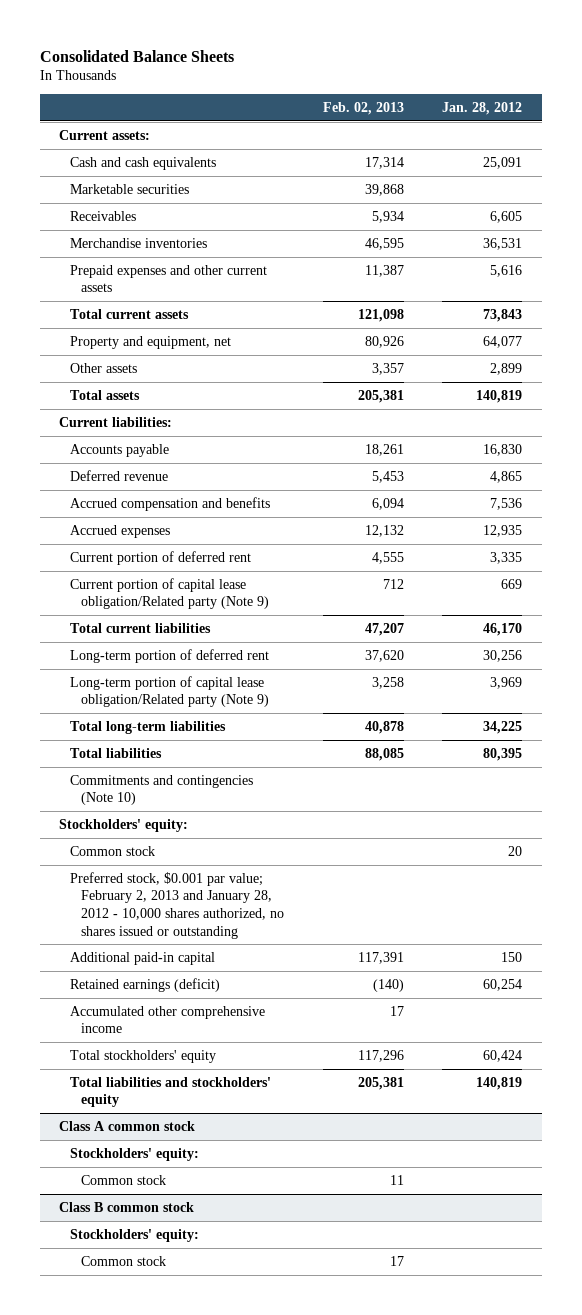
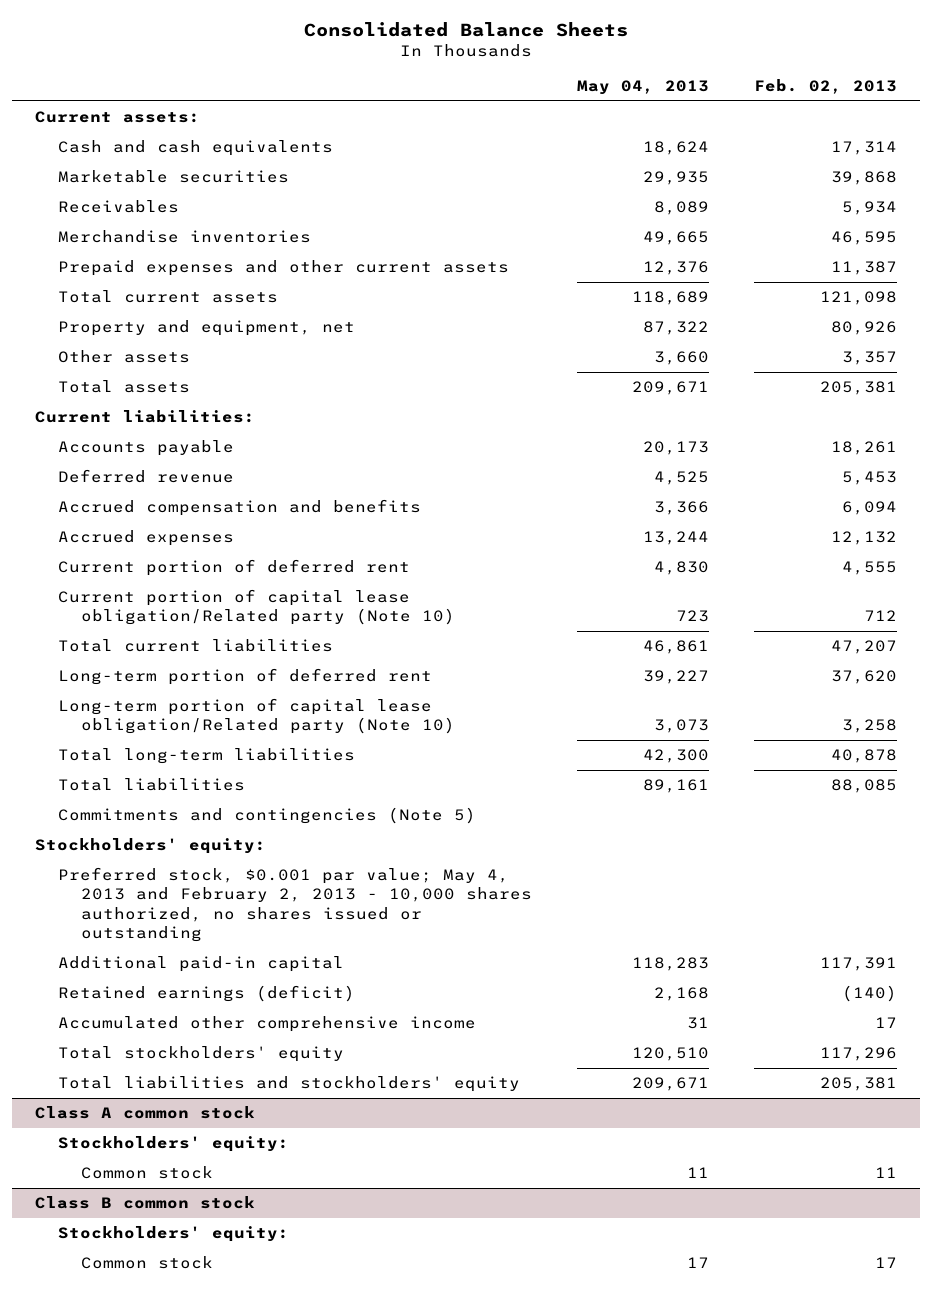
[442,102,523,116] Jan. 28, 2012 -> none
none -> [577,80,710,96] May 04, 2013
[70,577,269,610] Current portion of capital lease obligation/Related party (Note 9) -> [58,589,456,626] Current portion of capital lease obligation/Related party (Note 10)
[70,675,269,708] Long-term portion of capital lease obligation/Related party (Note 9) -> [58,698,456,735] Long-term portion of capital lease obligation/Related party (Note 10)
[70,774,254,806] Commitments and contingencies (Note 10) -> [58,807,477,825] Commitments and contingencies (Note 5)
[70,845,156,856] Common stock -> none
[70,871,284,939] Preferred stock, $0.001 par value; February 2, 2013 and January 28, 2012 - 10,000 shares authorized, no shares issued or outstanding -> [58,867,533,943] Preferred stock, $0.001 par value; May 4, 2013 and February 2, 2013 - 10,000 shares authorized, no shares issued or outstanding

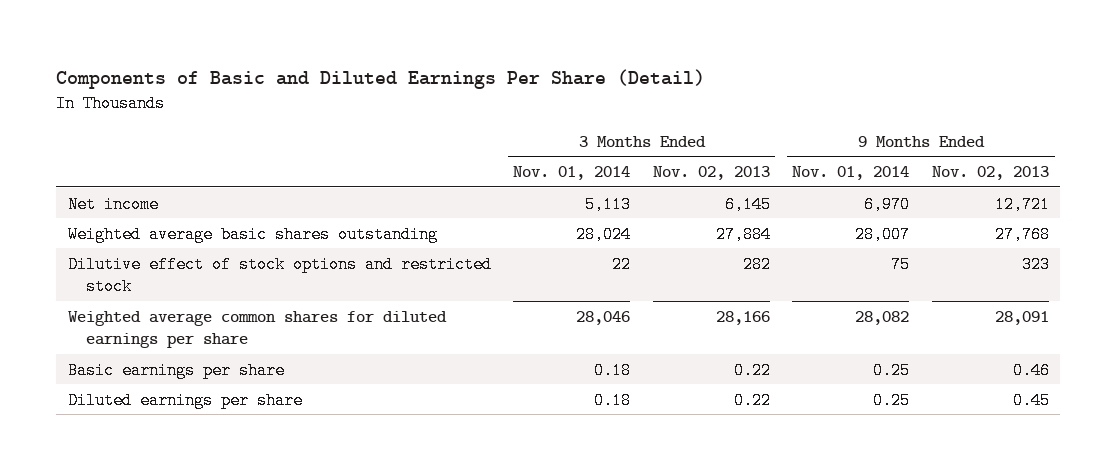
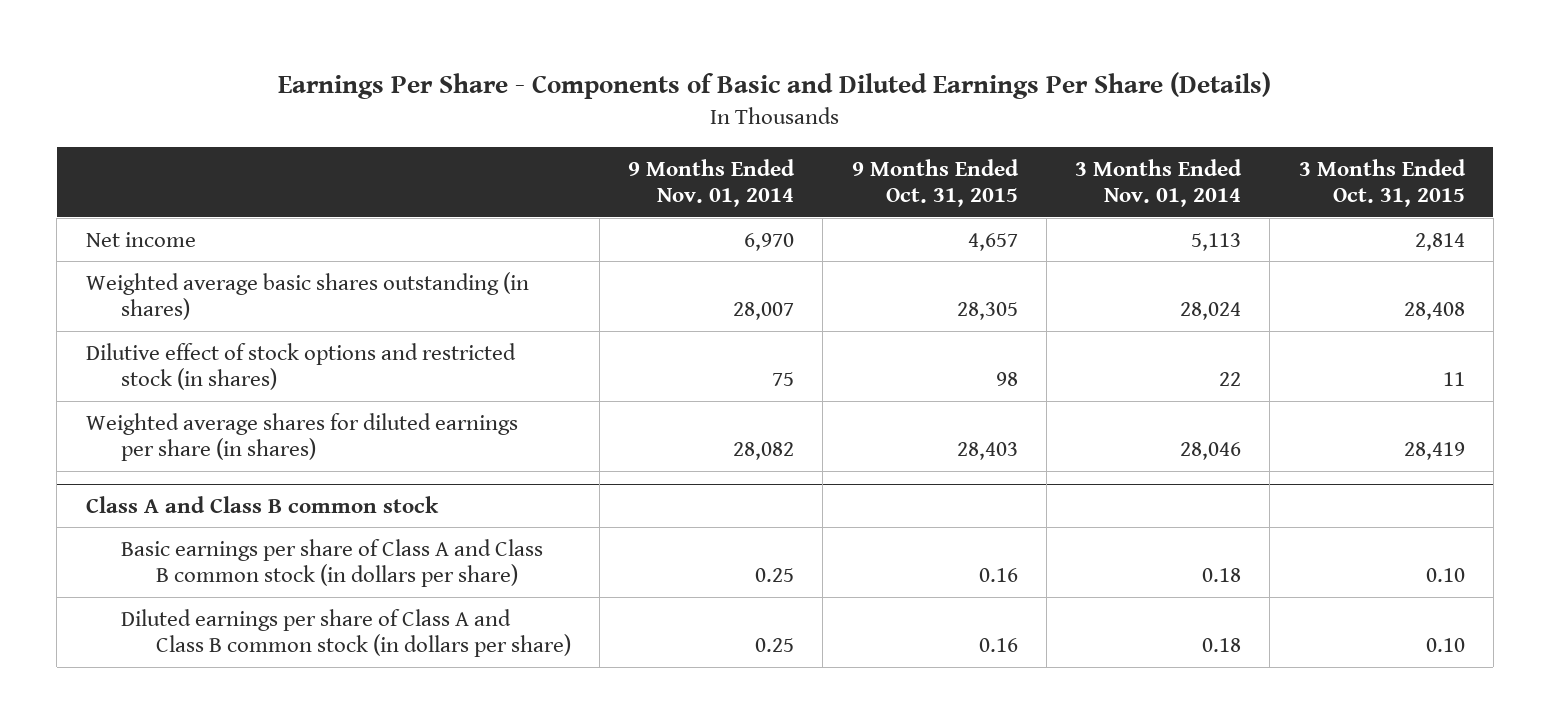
[56,69,706,90] Components of Basic and Diluted Earnings Per Share (Detail) -> [278,71,1272,99] Earnings Per Share - Components of Basic and Diluted Earnings Per Share (Details)
[652,166,770,181] Nov. 02, 2013 -> none
[931,166,1049,181] Nov. 02, 2013 -> none
none -> [851,158,1019,208] 9 Months Ended Oct. 31, 2015
none -> [1298,158,1466,208] 3 Months Ended Oct. 31, 2015
[67,225,438,243] Weighted average basic shares outstanding -> [85,271,529,321] Weighted average basic shares outstanding (in shares)
[67,255,492,296] Dilutive effect of stock options and restricted stock -> [85,342,516,391] Dilutive effect of stock options and restricted stock (in shares)
[67,310,447,349] Weighted average common shares for diluted earnings per share -> [85,412,518,462] Weighted average shares for diluted earnings per share (in shares)
none -> [85,495,439,513] Class A and Class B common stock
[67,361,285,379] Basic earnings per share -> [120,538,543,588] Basic earnings per share of Class A and Class B common stock (in dollars per share)
[67,391,303,409] Diluted earnings per share -> [120,608,571,658] Diluted earnings per share of Class A and Class B common stock (in dollars per share)

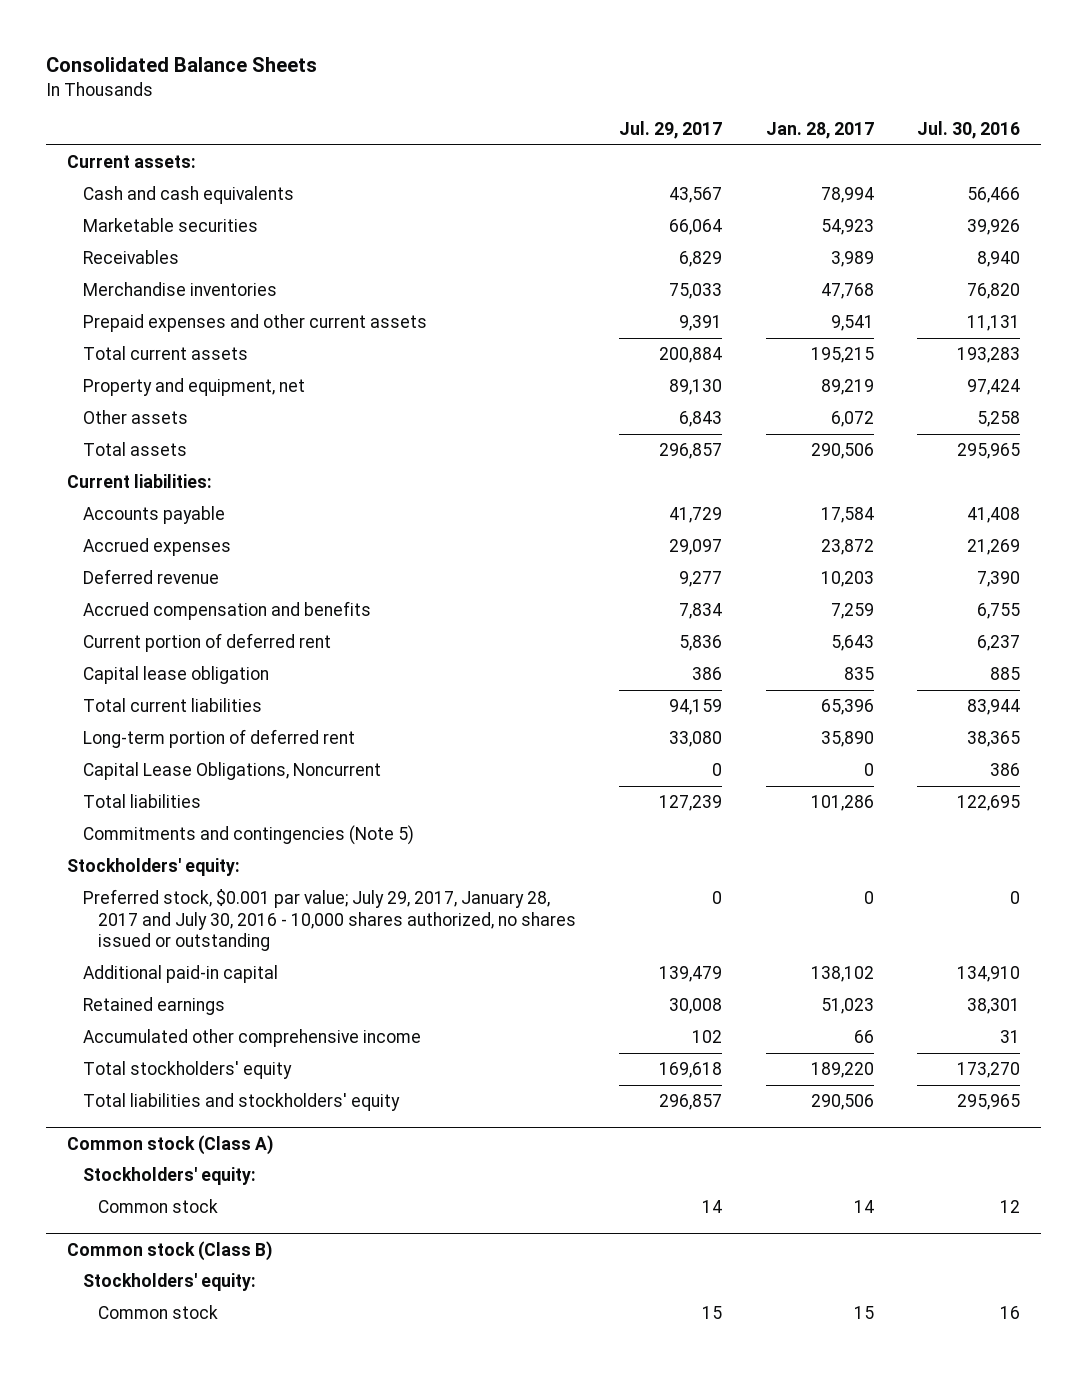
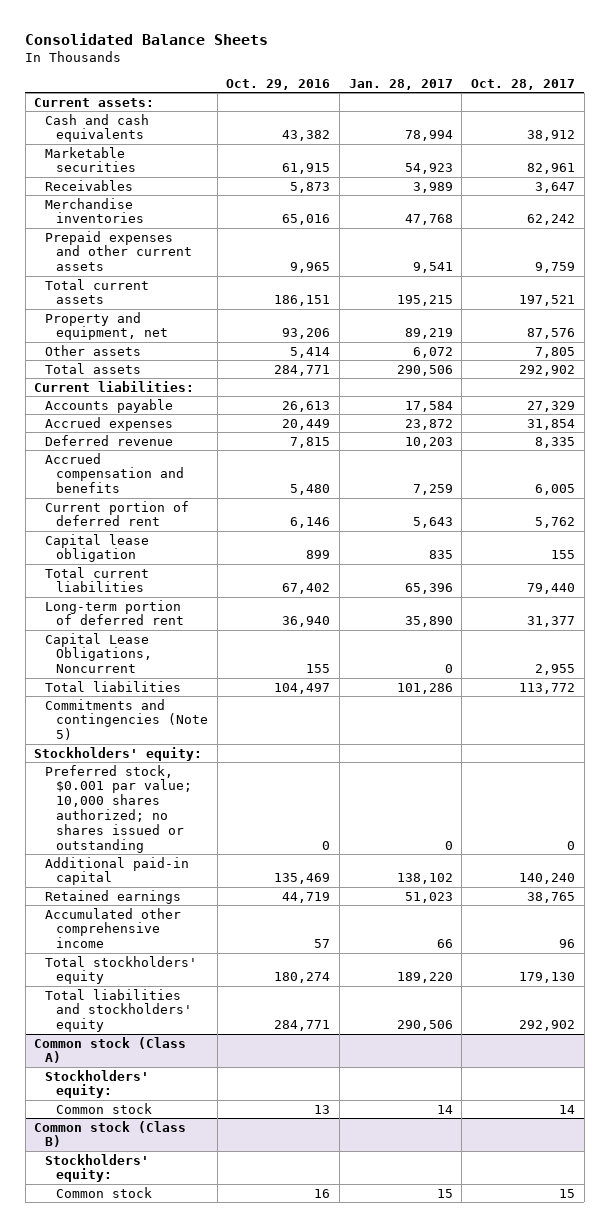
[619,120,723,139] Jul. 29, 2017 -> none
[916,120,1020,139] Jul. 30, 2016 -> none
none -> [226,78,331,90] Oct. 29, 2016
none -> [471,78,576,90] Oct. 28, 2017
[82,888,577,952] Preferred stock, $0.001 par value; July 29, 2017, January 28, 2017 and July 30, 2016 - 10,000 shares authorized, no shares issued or outstanding -> [45,764,193,853] Preferred stock, $0.001 par value; 10,000 shares authorized; no shares issued or outstanding

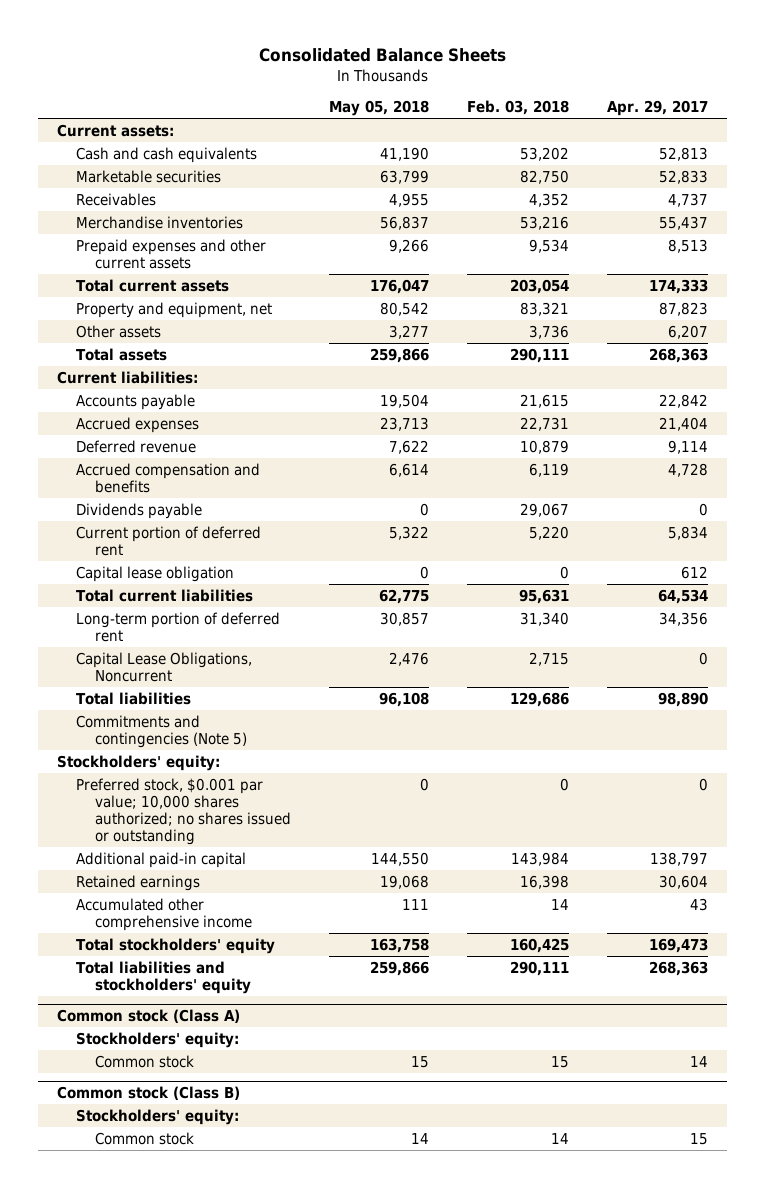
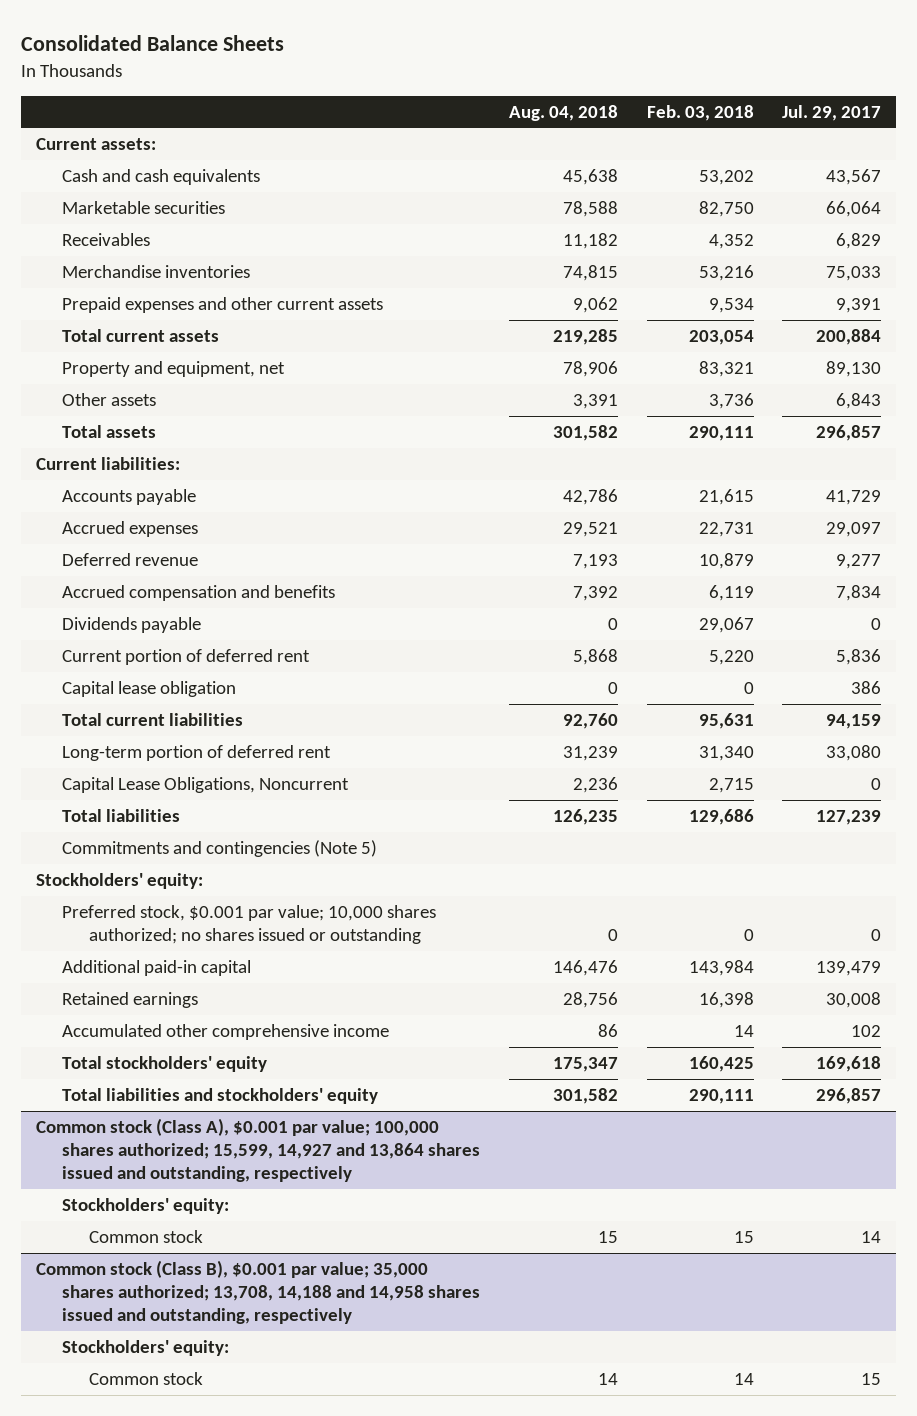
[329,99,430,116] May 05, 2018 -> none
[607,99,709,116] Apr. 29, 2017 -> none
none -> [508,104,618,121] Aug. 04, 2018
none -> [782,104,882,121] Jul. 29, 2017
[57,1009,241,1024] Common stock (Class A) -> [35,1118,481,1183] Common stock (Class A), $0.001 par value; 100,000 shares authorized; 15,599, 14,927 and 13,864 shares issued and outstanding, respectively
[57,1086,241,1101] Common stock (Class B) -> [35,1260,481,1325] Common stock (Class B), $0.001 par value; 35,000 shares authorized; 13,708, 14,188 and 14,958 shares issued and outstanding, respectively

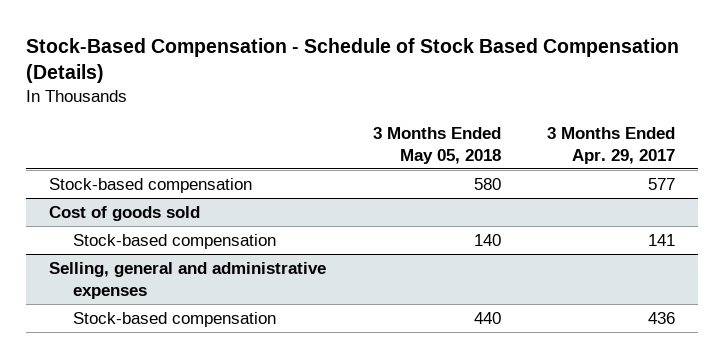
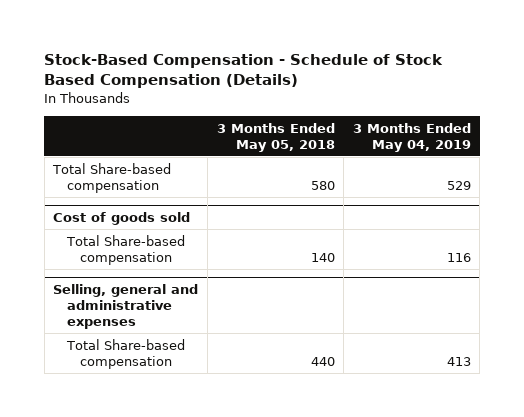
[546,127,675,164] 3 Months Ended Apr. 29, 2017 -> none
none -> [352,122,471,152] 3 Months Ended May 04, 2019
[49,177,253,193] Stock-based compensation -> [52,162,172,193] Total Share-based compensation
[73,233,277,249] Stock-based compensation -> [65,234,185,265] Total Share-based compensation
[73,311,277,327] Stock-based compensation -> [65,338,185,369] Total Share-based compensation

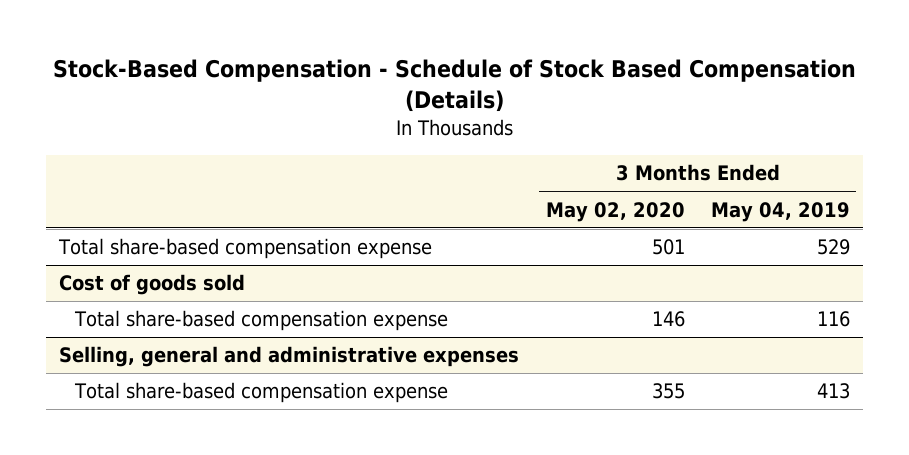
[216,122,335,152] 3 Months Ended May 05, 2018 -> none
none -> [545,201,685,222] May 02, 2020
[52,162,172,193] Total Share-based compensation -> [58,238,433,260] Total share-based compensation expense
[65,234,185,265] Total Share-based compensation -> [74,310,449,332] Total share-based compensation expense
[65,338,185,369] Total Share-based compensation -> [74,382,449,404] Total share-based compensation expense

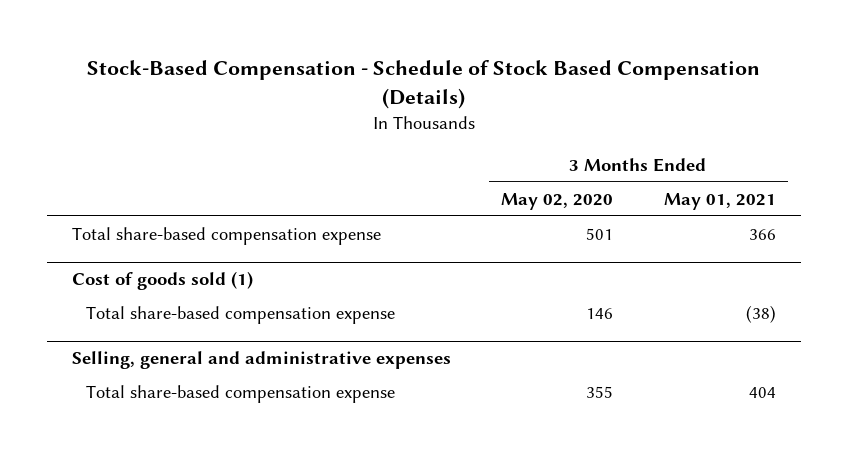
[710,201,850,222] May 04, 2019 -> none
none -> [663,192,776,210] May 01, 2021
[59,274,246,296] Cost of goods sold -> [71,271,253,291] Cost of goods sold (1)

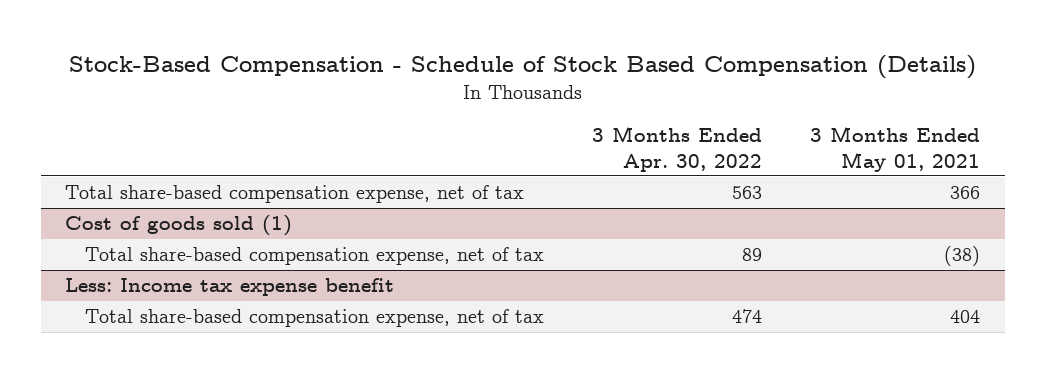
[501,192,614,210] May 02, 2020 -> none
none -> [592,125,763,172] 3 Months Ended Apr. 30, 2022
[71,226,381,245] Total share-based compensation expense -> [64,185,524,204] Total share-based compensation expense, net of tax
[85,305,395,324] Total share-based compensation expense -> [85,247,545,266] Total share-based compensation expense, net of tax
[71,351,451,370] Selling, general and administrative expenses -> [64,278,394,297] Less: Income tax expense benefit
[85,384,395,403] Total share-based compensation expense -> [85,309,545,328] Total share-based compensation expense, net of tax

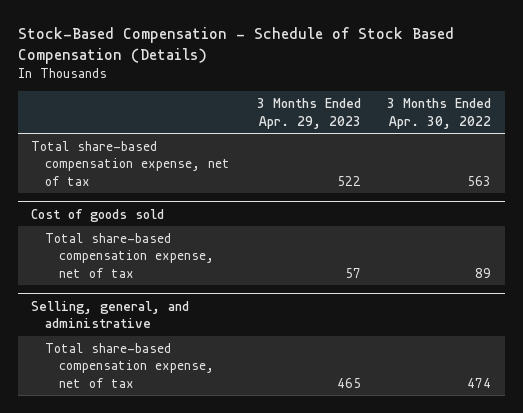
[810,125,981,172] 3 Months Ended May 01, 2021 -> none
none -> [256,98,361,129] 3 Months Ended Apr. 29, 2023
[64,215,292,237] Cost of goods sold (1) -> [31,208,165,222] Cost of goods sold
[64,278,394,297] Less: Income tax expense benefit -> [31,300,190,328] Selling, general, and administrative

